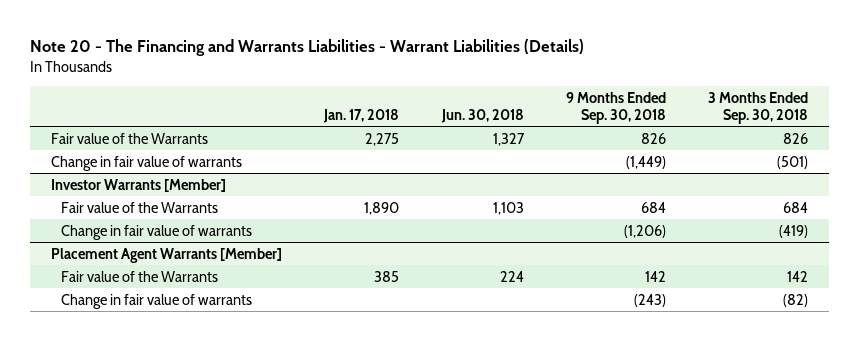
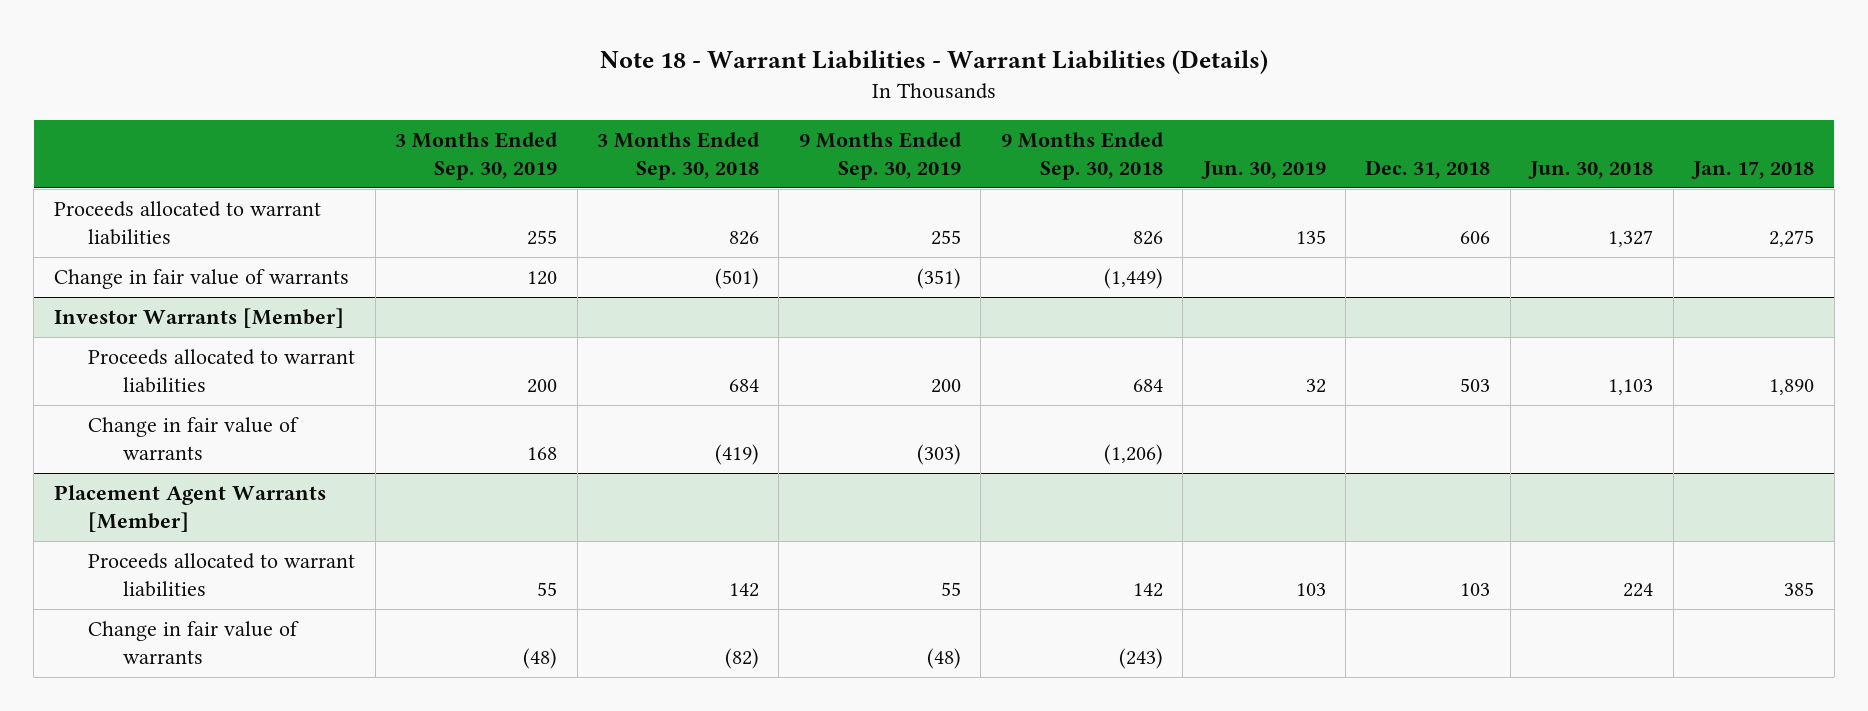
[29,39,584,57] Note 20 - The Financing and Warrants Liabilities - Warrant Liabilities (Details) -> [599,49,1268,74] Note 18 - Warrant Liabilities - Warrant Liabilities (Details)
none -> [395,131,559,181] 3 Months Ended Sep. 30, 2019
none -> [798,131,962,181] 9 Months Ended Sep. 30, 2019
none -> [1200,161,1326,180] Jun. 30, 2019
none -> [1365,160,1491,180] Dec. 31, 2018
[50,132,208,144] Fair value of the Warrants -> [53,200,321,246] Proceeds allocated to warrant liabilities
[61,201,219,213] Fair value of the Warrants -> [88,348,356,394] Proceeds allocated to warrant liabilities
[61,270,219,282] Fair value of the Warrants -> [88,552,356,598] Proceeds allocated to warrant liabilities

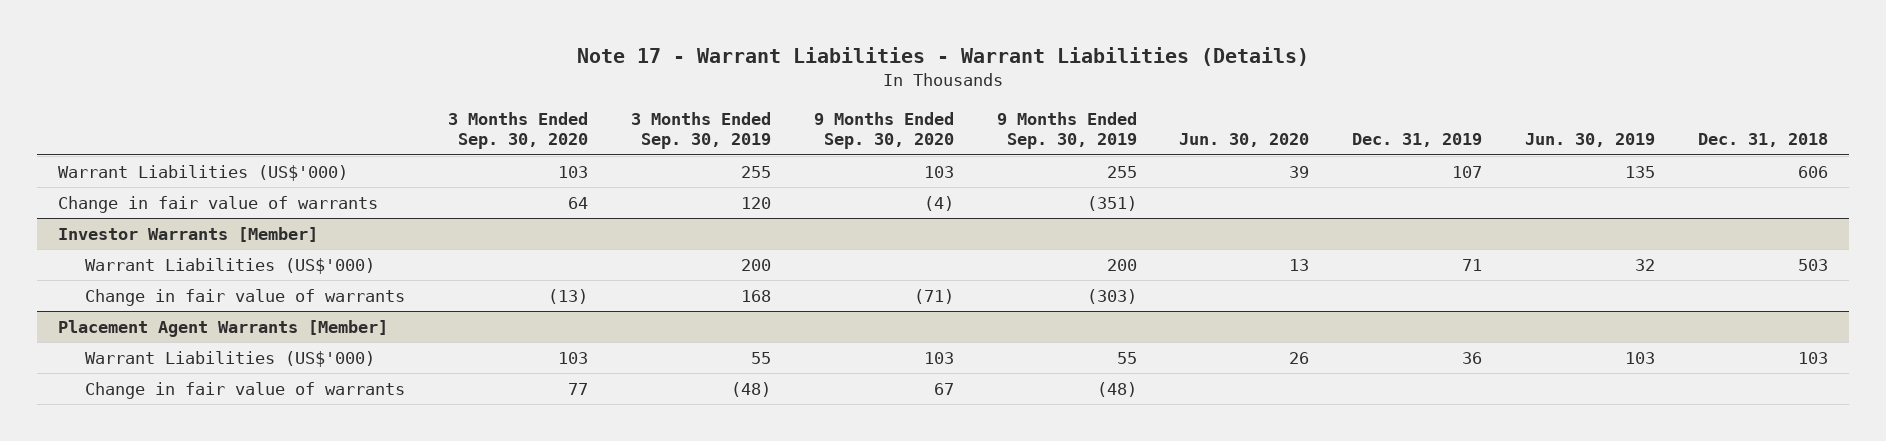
[599,49,1268,74] Note 18 - Warrant Liabilities - Warrant Liabilities (Details) -> [577,47,1310,67] Note 17 - Warrant Liabilities - Warrant Liabilities (Details)
[597,131,761,181] 3 Months Ended Sep. 30, 2018 -> none
[1000,131,1164,181] 9 Months Ended Sep. 30, 2018 -> none
[1528,161,1654,180] Jun. 30, 2018 -> none
[1691,161,1815,180] Jan. 17, 2018 -> none
none -> [447,112,588,150] 3 Months Ended Sep. 30, 2020
none -> [813,112,954,150] 9 Months Ended Sep. 30, 2020
none -> [1179,133,1310,148] Jun. 30, 2020
none -> [1352,133,1483,148] Dec. 31, 2019
[53,200,321,246] Proceeds allocated to warrant liabilities -> [58,164,349,181] Warrant Liabilities (US$'000)
[88,348,356,394] Proceeds allocated to warrant liabilities -> [85,257,376,274] Warrant Liabilities (US$'000)
[88,552,356,598] Proceeds allocated to warrant liabilities -> [85,350,376,367] Warrant Liabilities (US$'000)

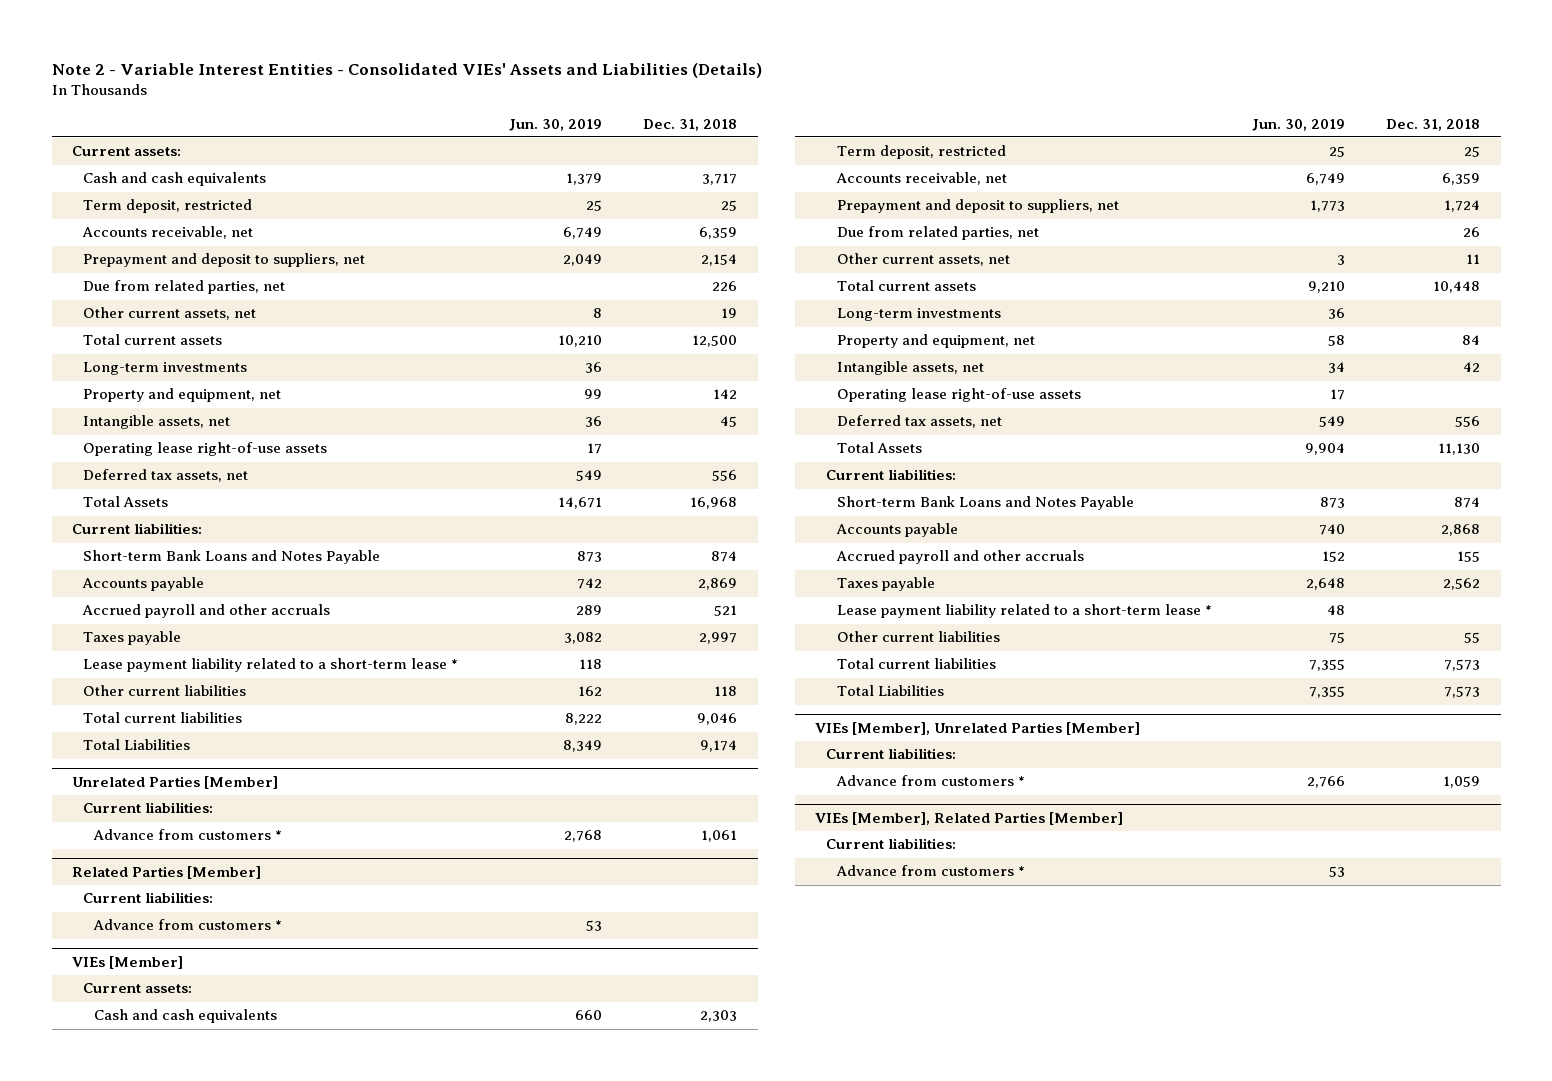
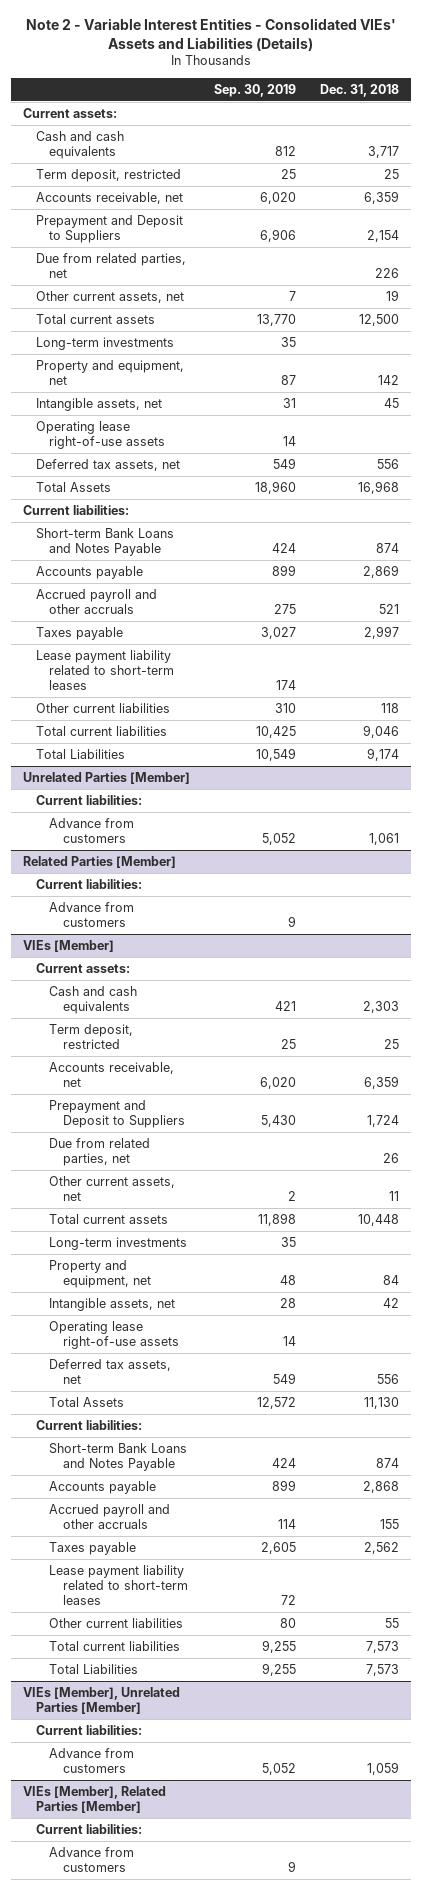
[509,118,603,131] Jun. 30, 2019 -> none
none -> [213,83,296,97] Sep. 30, 2019
[82,253,365,268] Prepayment and deposit to suppliers, net -> [35,215,183,244] Prepayment and Deposit to Suppliers
[82,658,458,673] Lease payment liability related to a short-term lease * -> [35,650,175,691] Lease payment liability related to short-term leases
[92,829,282,841] Advance from customers * -> [49,818,135,844] Advance from customers
[92,919,282,931] Advance from customers * -> [49,902,135,928] Advance from customers
[836,199,1119,214] Prepayment and deposit to suppliers, net -> [49,1100,185,1129] Prepayment and Deposit to Suppliers
[836,604,1212,619] Lease payment liability related to a short-term lease * -> [49,1565,188,1606] Lease payment liability related to short-term leases
[835,775,1025,787] Advance from customers * -> [49,1748,135,1774] Advance from customers
[835,865,1025,877] Advance from customers * -> [49,1847,135,1873] Advance from customers

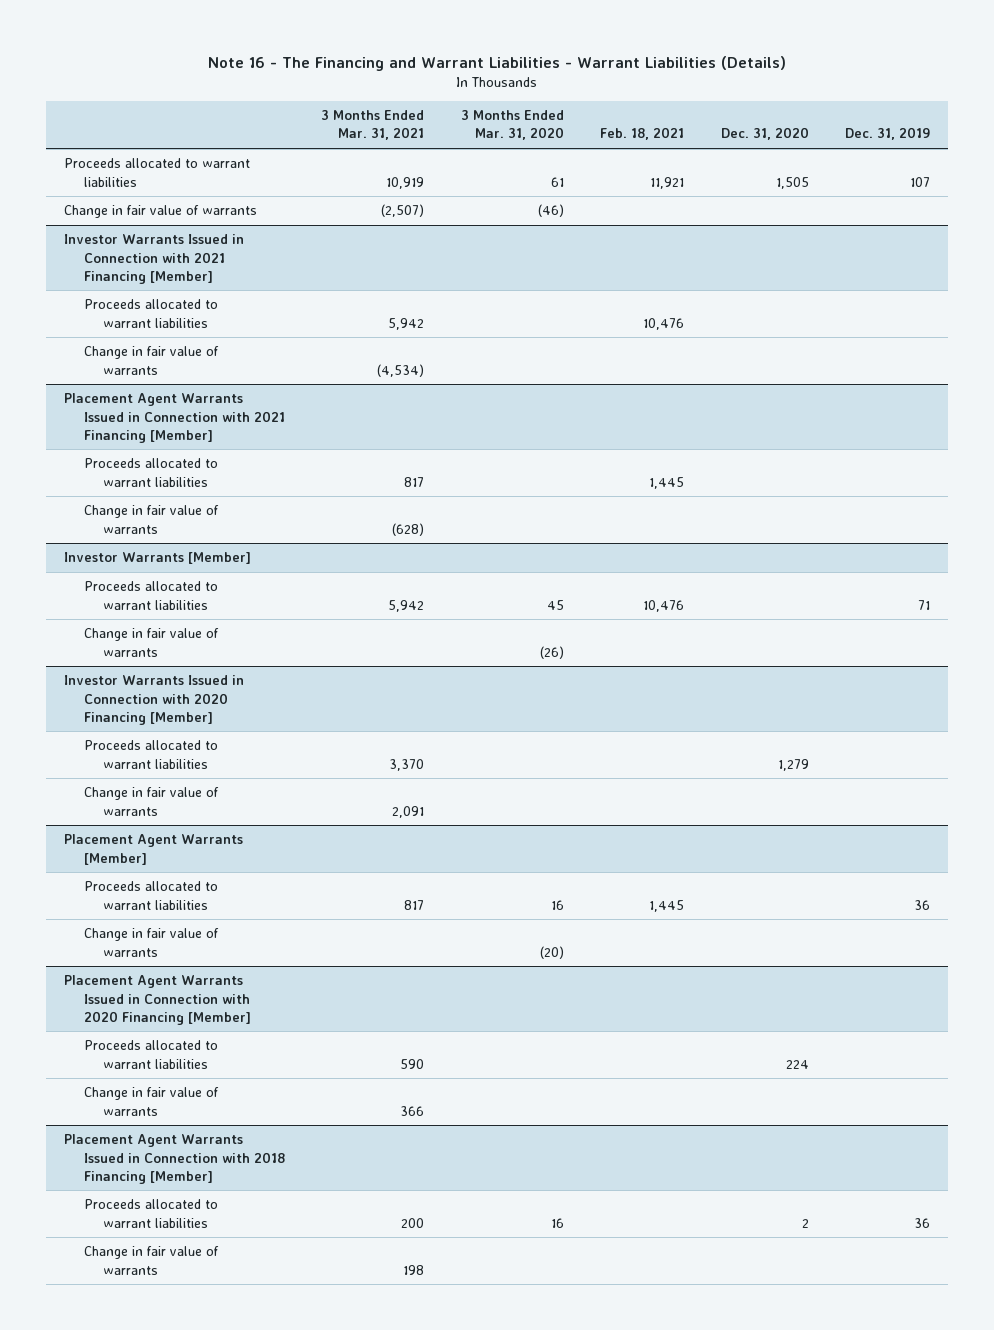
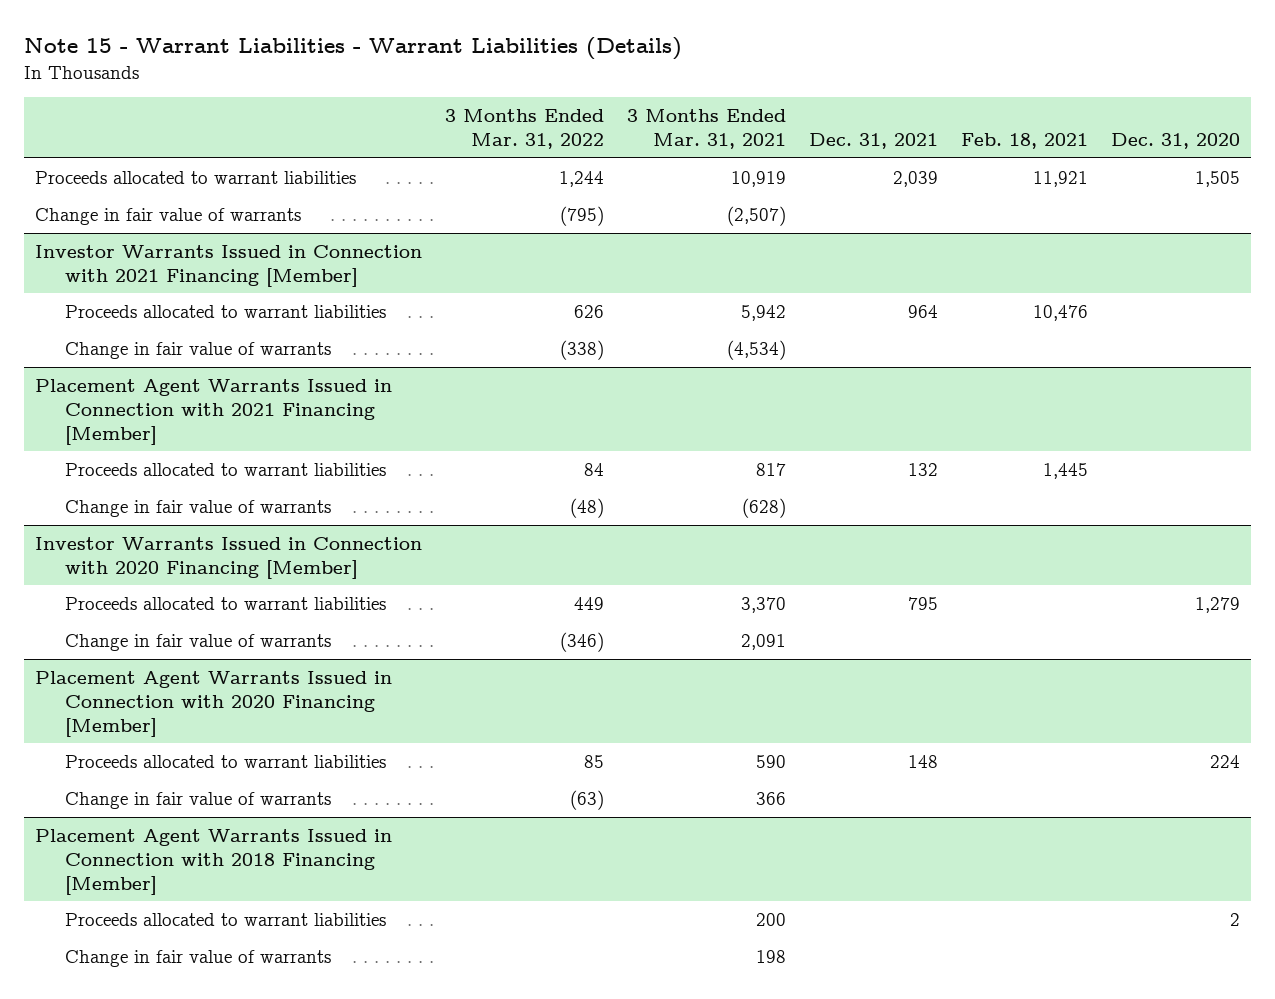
[208,55,787,71] Note 16 - The Financing and Warrant Liabilities - Warrant Liabilities (Details) -> [23,37,682,61] Note 15 - Warrant Liabilities - Warrant Liabilities (Details)
[460,110,564,141] 3 Months Ended Mar. 31, 2020 -> none
[845,127,931,141] Dec. 31, 2019 -> none
none -> [445,109,605,150] 3 Months Ended Mar. 31, 2022
none -> [809,133,939,150] Dec. 31, 2021
[64,552,252,565] Investor Warrants [Member] -> none
[83,581,218,610] Proceeds allocated to warrant liabilities -> none
[83,628,219,657] Change in fair value of warrants -> none
[64,834,244,865] Placement Agent Warrants [Member] -> none
[83,881,218,910] Proceeds allocated to warrant liabilities -> none
[83,928,219,957] Change in fair value of warrants -> none

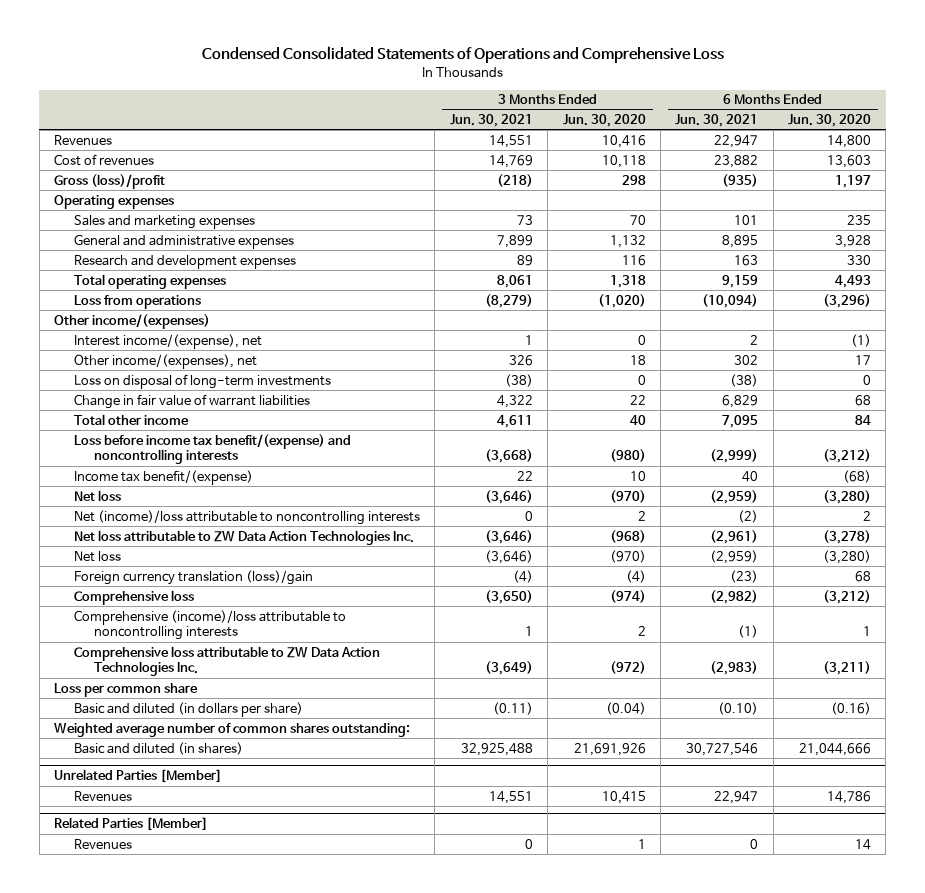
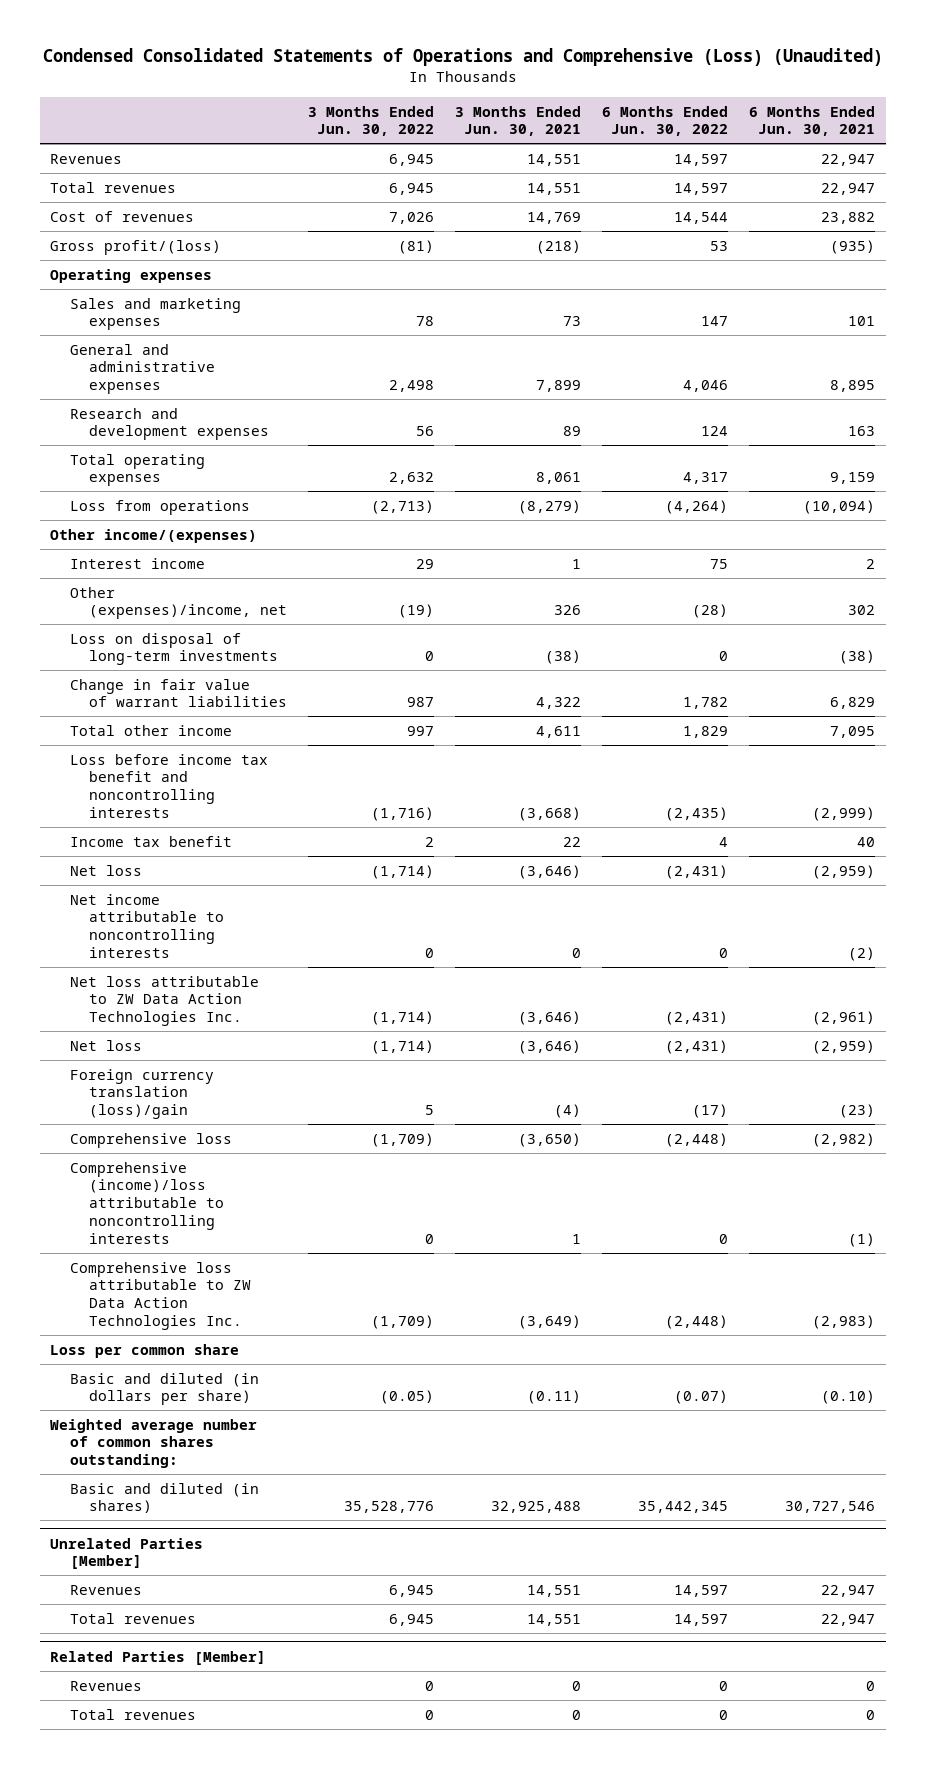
[201,46,724,64] Condensed Consolidated Statements of Operations and Comprehensive Loss -> [42,48,883,67] Condensed Consolidated Statements of Operations and Comprehensive (Loss) (Unaudited)
[562,114,646,128] Jun. 30, 2020 -> none
[788,114,872,128] Jun. 30, 2020 -> none
none -> [308,105,435,137] 3 Months Ended Jun. 30, 2022
none -> [602,105,729,137] 6 Months Ended Jun. 30, 2022
none -> [49,181,176,193] Total revenues
[54,173,166,189] Gross (loss)/profit -> [49,239,221,255] Gross profit/(loss)
[74,333,263,349] Interest income/(expense), net -> [69,557,205,569] Interest income
[74,353,258,369] Other income/(expenses), net -> [69,586,288,620] Other (expenses)/income, net
[74,433,352,465] Loss before income tax benefit/(expense) and noncontrolling interests -> [69,753,268,818] Loss before income tax benefit and noncontrolling interests
[74,469,254,485] Income tax benefit/(expense) -> [69,835,232,847] Income tax benefit
[74,509,421,525] Net (income)/loss attributable to noncontrolling interests -> [69,893,225,958] Net income attributable to noncontrolling interests
none -> [69,1612,196,1624] Total revenues
none -> [69,1708,196,1720] Total revenues

